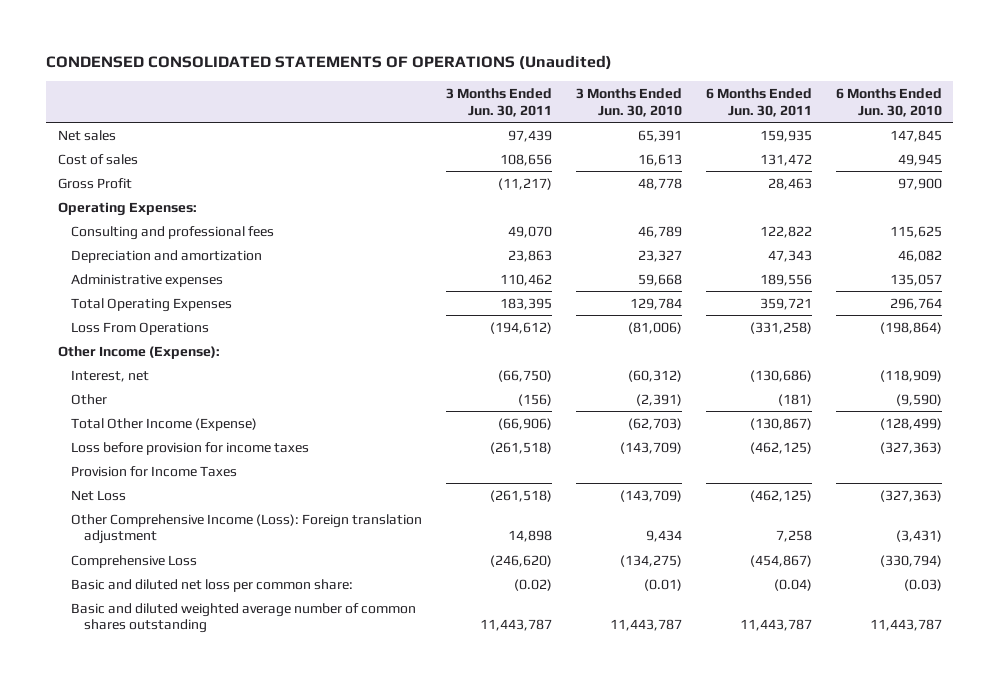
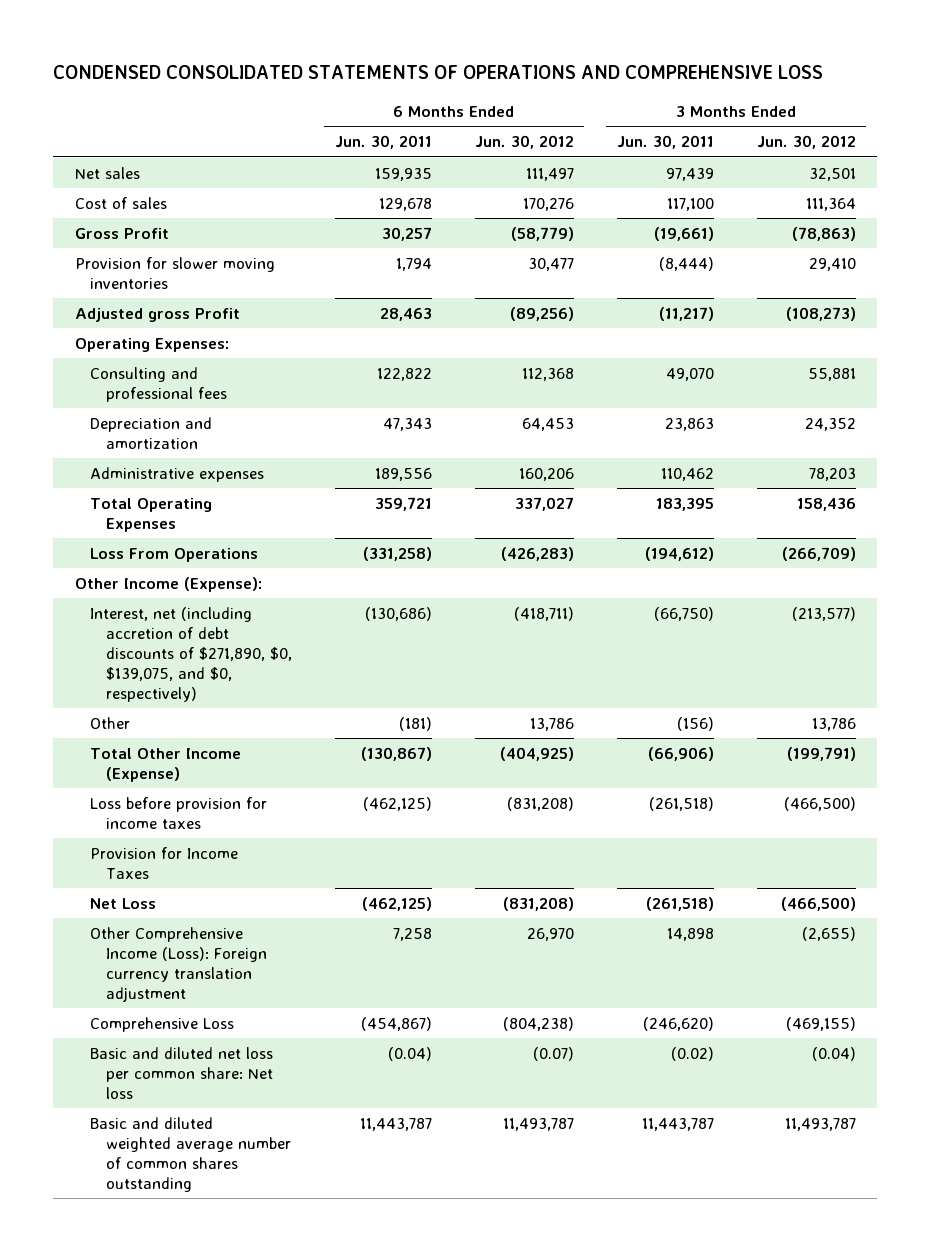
[45,55,612,71] CONDENSED CONSOLIDATED STATEMENTS OF OPERATIONS (Unaudited) -> [53,65,824,80] CONDENSED CONSOLIDATED STATEMENTS OF OPERATIONS AND COMPREHENSIVE LOSS
[575,88,682,117] 3 Months Ended Jun. 30, 2010 -> none
[835,88,942,117] 6 Months Ended Jun. 30, 2010 -> none
none -> [474,135,574,150] Jun. 30, 2012
none -> [756,135,856,150] Jun. 30, 2012
[499,153,552,166] 108,656 -> [666,197,714,211] 117,100
[759,153,812,166] 131,472 -> [378,197,432,211] 129,678
[497,177,552,190] (11,217) -> [653,226,714,241] (19,661)
[767,177,812,190] 28,463 -> [381,226,432,241] 30,257
none -> [74,256,275,289] Provision for slower moving inventories
none -> [74,307,240,322] Adjusted gross Profit
[70,369,149,382] Interest, net -> [90,606,292,702] Interest, net (including accretion of debt discounts of $271,890, $0, $139,075, and $0, respectively)
[70,513,422,545] Other Comprehensive Income (Loss): Foreign translation adjustment -> [90,926,267,1002] Other Comprehensive Income (Loss): Foreign currency translation adjustment
[70,578,353,592] Basic and diluted net loss per common share: -> [90,1046,274,1099] Basic and diluted net loss per common share: Net loss

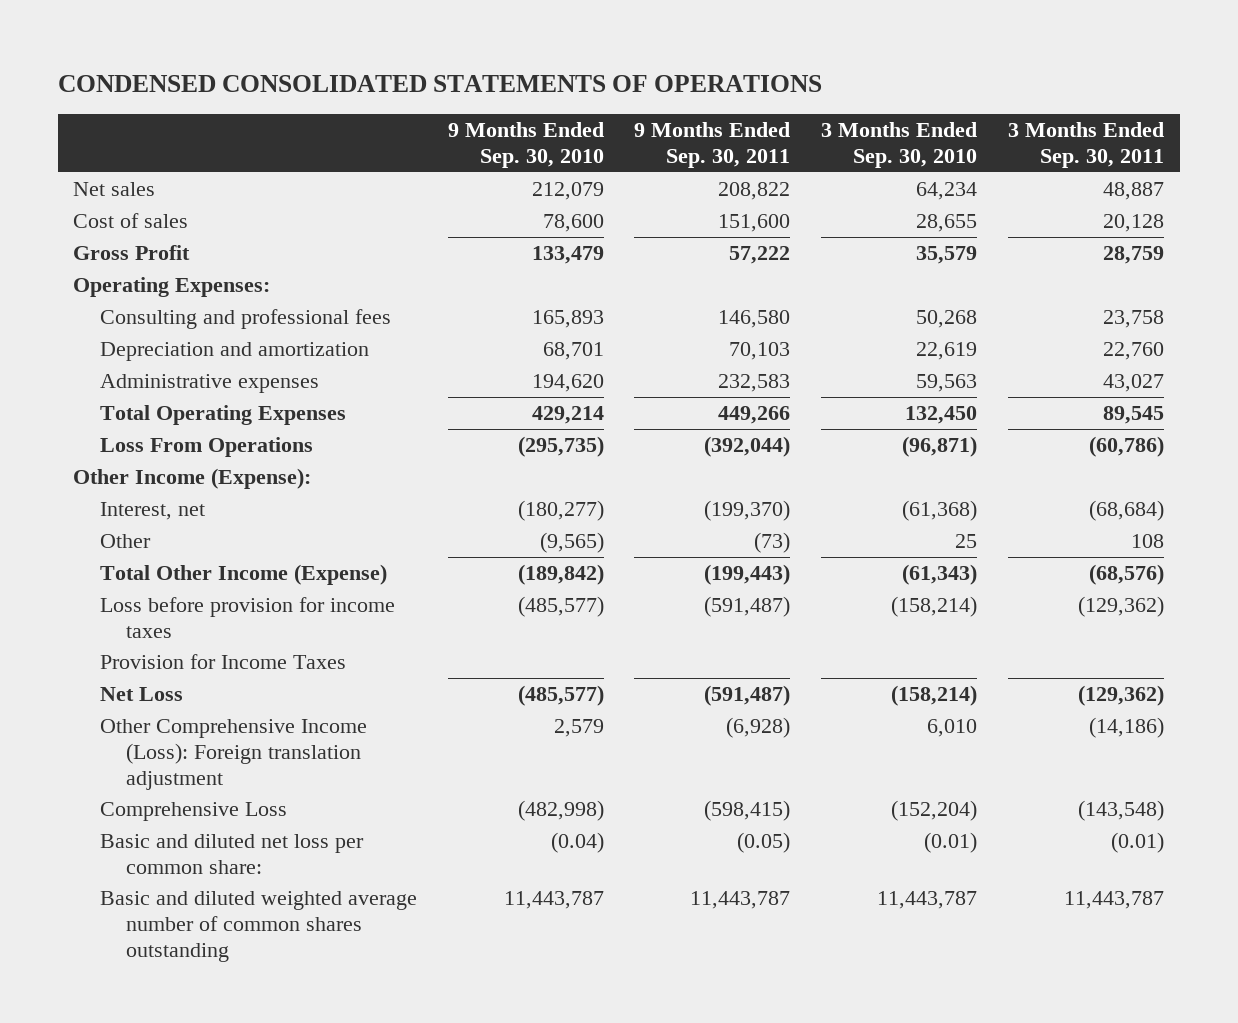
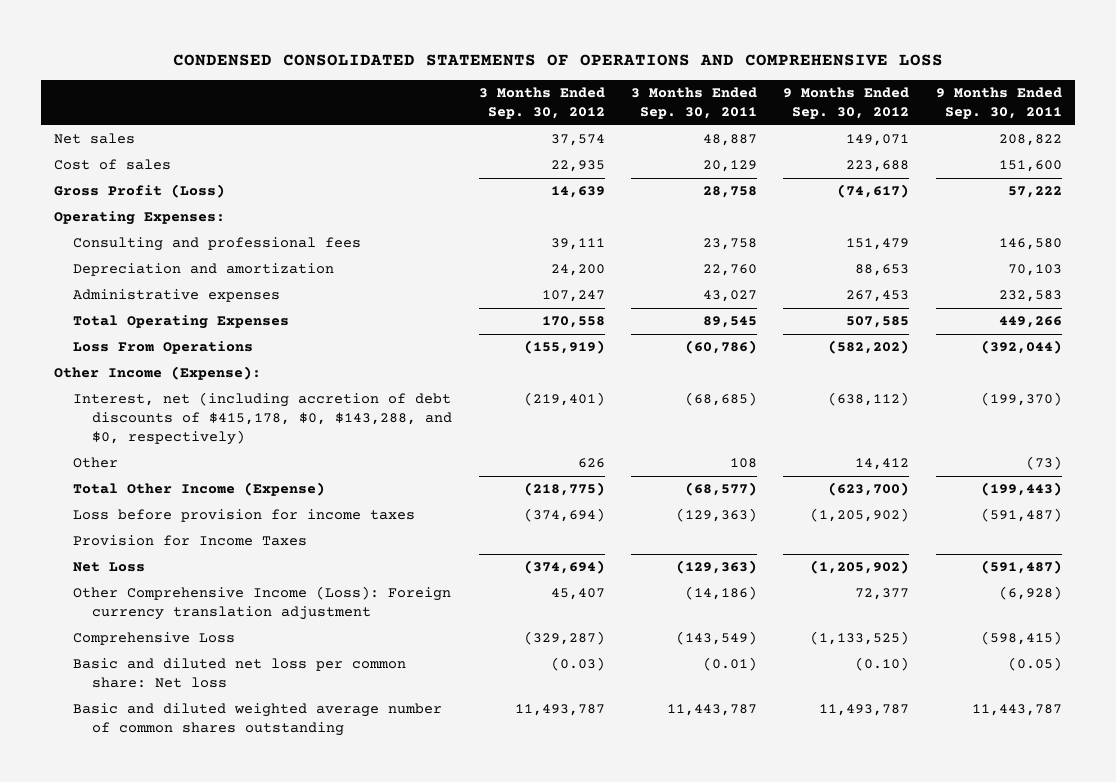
[57,75,822,93] CONDENSED CONSOLIDATED STATEMENTS OF OPERATIONS -> [173,53,944,66] CONDENSED CONSOLIDATED STATEMENTS OF OPERATIONS AND COMPREHENSIVE LOSS
[447,122,604,169] 9 Months Ended Sep. 30, 2010 -> none
[821,122,978,169] 3 Months Ended Sep. 30, 2010 -> none
none -> [478,87,605,119] 3 Months Ended Sep. 30, 2012
none -> [783,87,910,119] 9 Months Ended Sep. 30, 2012
[1103,213,1165,232] 20,128 -> [703,160,758,173] 20,129
[73,244,191,260] Gross Profit -> [54,184,226,199] Gross Profit (Loss)
[1103,245,1165,264] 28,759 -> [703,186,758,199] 28,758
[99,501,205,520] Interest, net -> none
none -> [73,392,453,445] Interest, net (including accretion of debt discounts of $415,178, $0, $143,288, and $0, respectively)
[1089,563,1165,585] (68,576) -> [685,482,758,497] (68,577)
[1078,595,1165,617] (129,362) -> [676,508,758,523] (129,363)
[1078,684,1165,706] (129,362) -> [676,560,758,575] (129,363)
[99,718,367,790] Other Comprehensive Income (Loss): Foreign translation adjustment -> [73,586,452,621] Other Comprehensive Income (Loss): Foreign currency translation adjustment
[1078,799,1165,821] (143,548) -> [676,631,758,646] (143,549)
[99,833,364,874] Basic and diluted net loss per common share: -> [73,658,407,689] Basic and diluted net loss per common share: Net loss

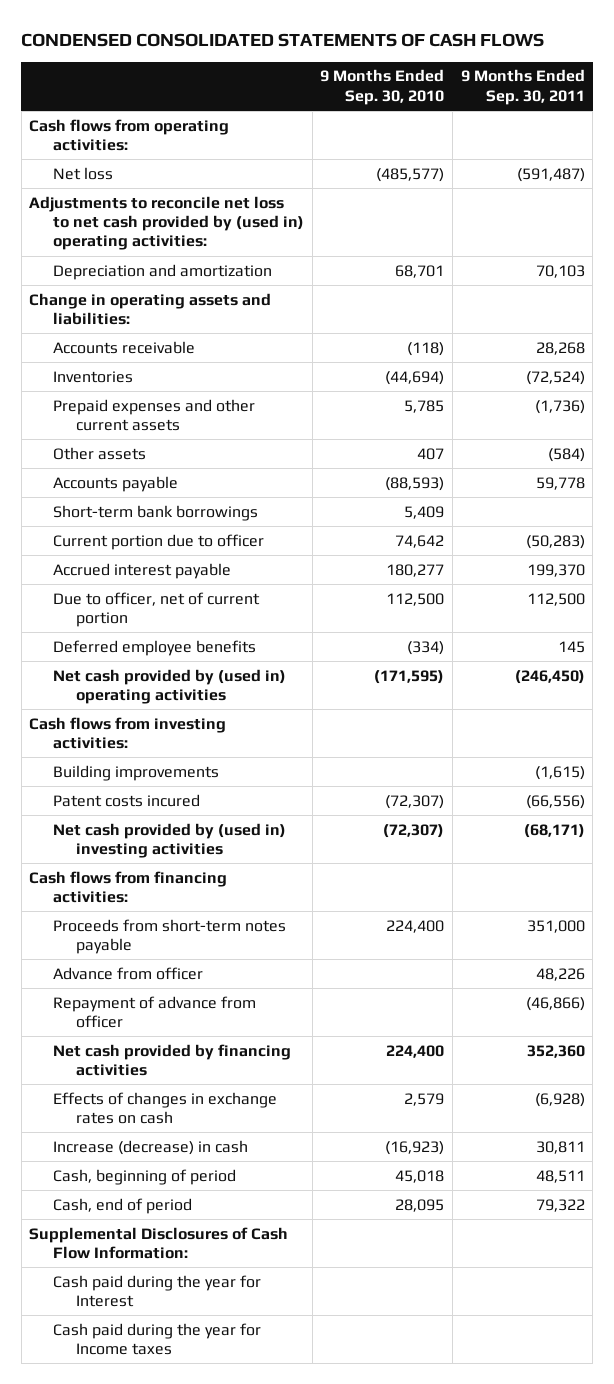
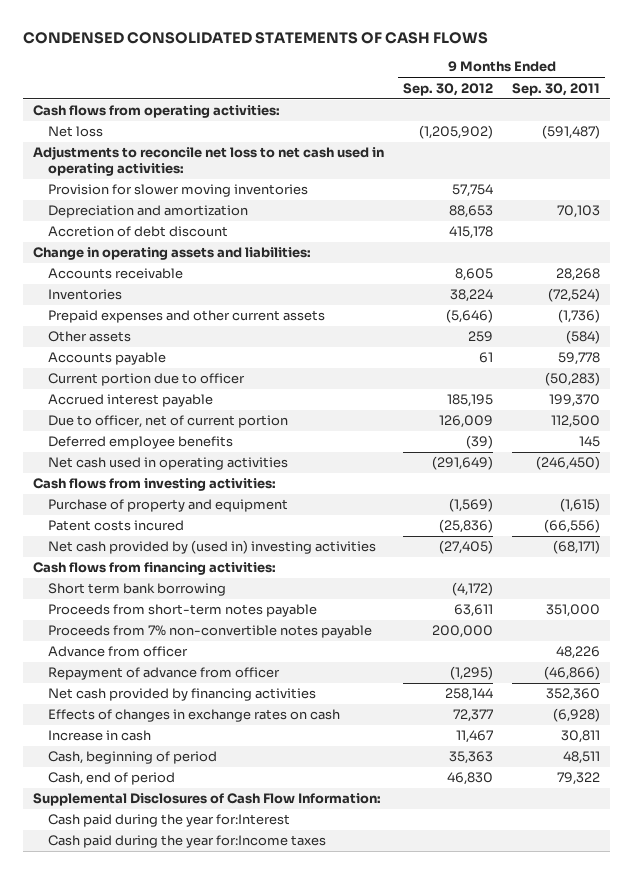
[320,69,445,105] 9 Months Ended Sep. 30, 2010 -> none
none -> [403,82,494,96] Sep. 30, 2012
[29,195,304,251] Adjustments to reconcile net loss to net cash provided by (used in) operating activities: -> [32,146,384,176] Adjustments to reconcile net loss to net cash used in operating activities:
none -> [47,184,308,198] Provision for slower moving inventories
none -> [47,226,228,238] Accretion of debt discount
[52,504,258,521] Short-term bank borrowings -> none
[52,668,286,705] Net cash provided by (used in) operating activities -> [47,457,288,471] Net cash used in operating activities
[52,764,219,781] Building improvements -> [47,499,288,513] Purchase of property and equipment
none -> [47,583,226,597] Short term bank borrowing
none -> [47,625,372,639] Proceeds from 7% non-convertible notes payable
[52,1139,248,1155] Increase (decrease) in cash -> [47,730,151,742] Increase in cash
[52,1274,261,1308] Cash paid during the year for Interest -> [47,814,290,828] Cash paid during the year for:Interest
[52,1322,261,1356] Cash paid during the year for Income taxes -> [47,835,326,849] Cash paid during the year for:Income taxes

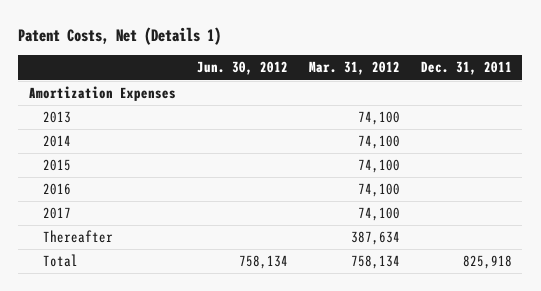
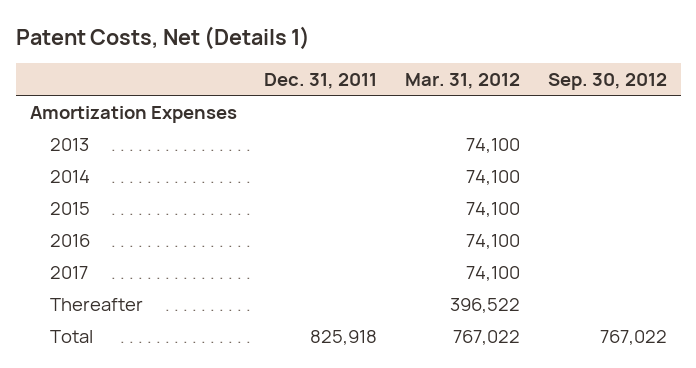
[196,61,288,76] Jun. 30, 2012 -> none
none -> [547,73,667,91] Sep. 30, 2012
[350,231,400,246] 387,634 -> [450,297,521,313] 396,522
[350,255,400,270] 758,134 -> [453,329,521,345] 767,022

